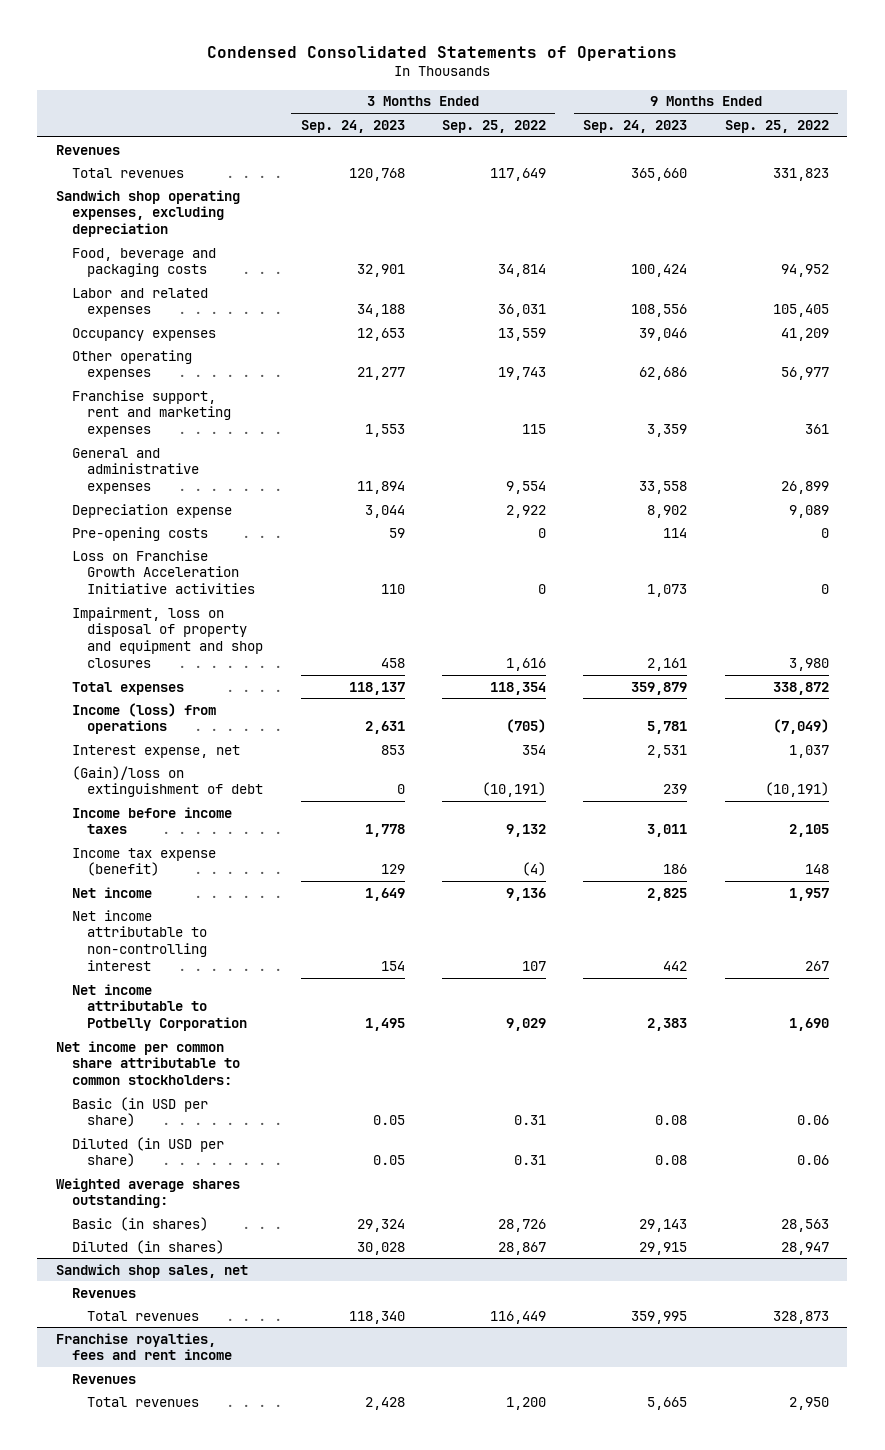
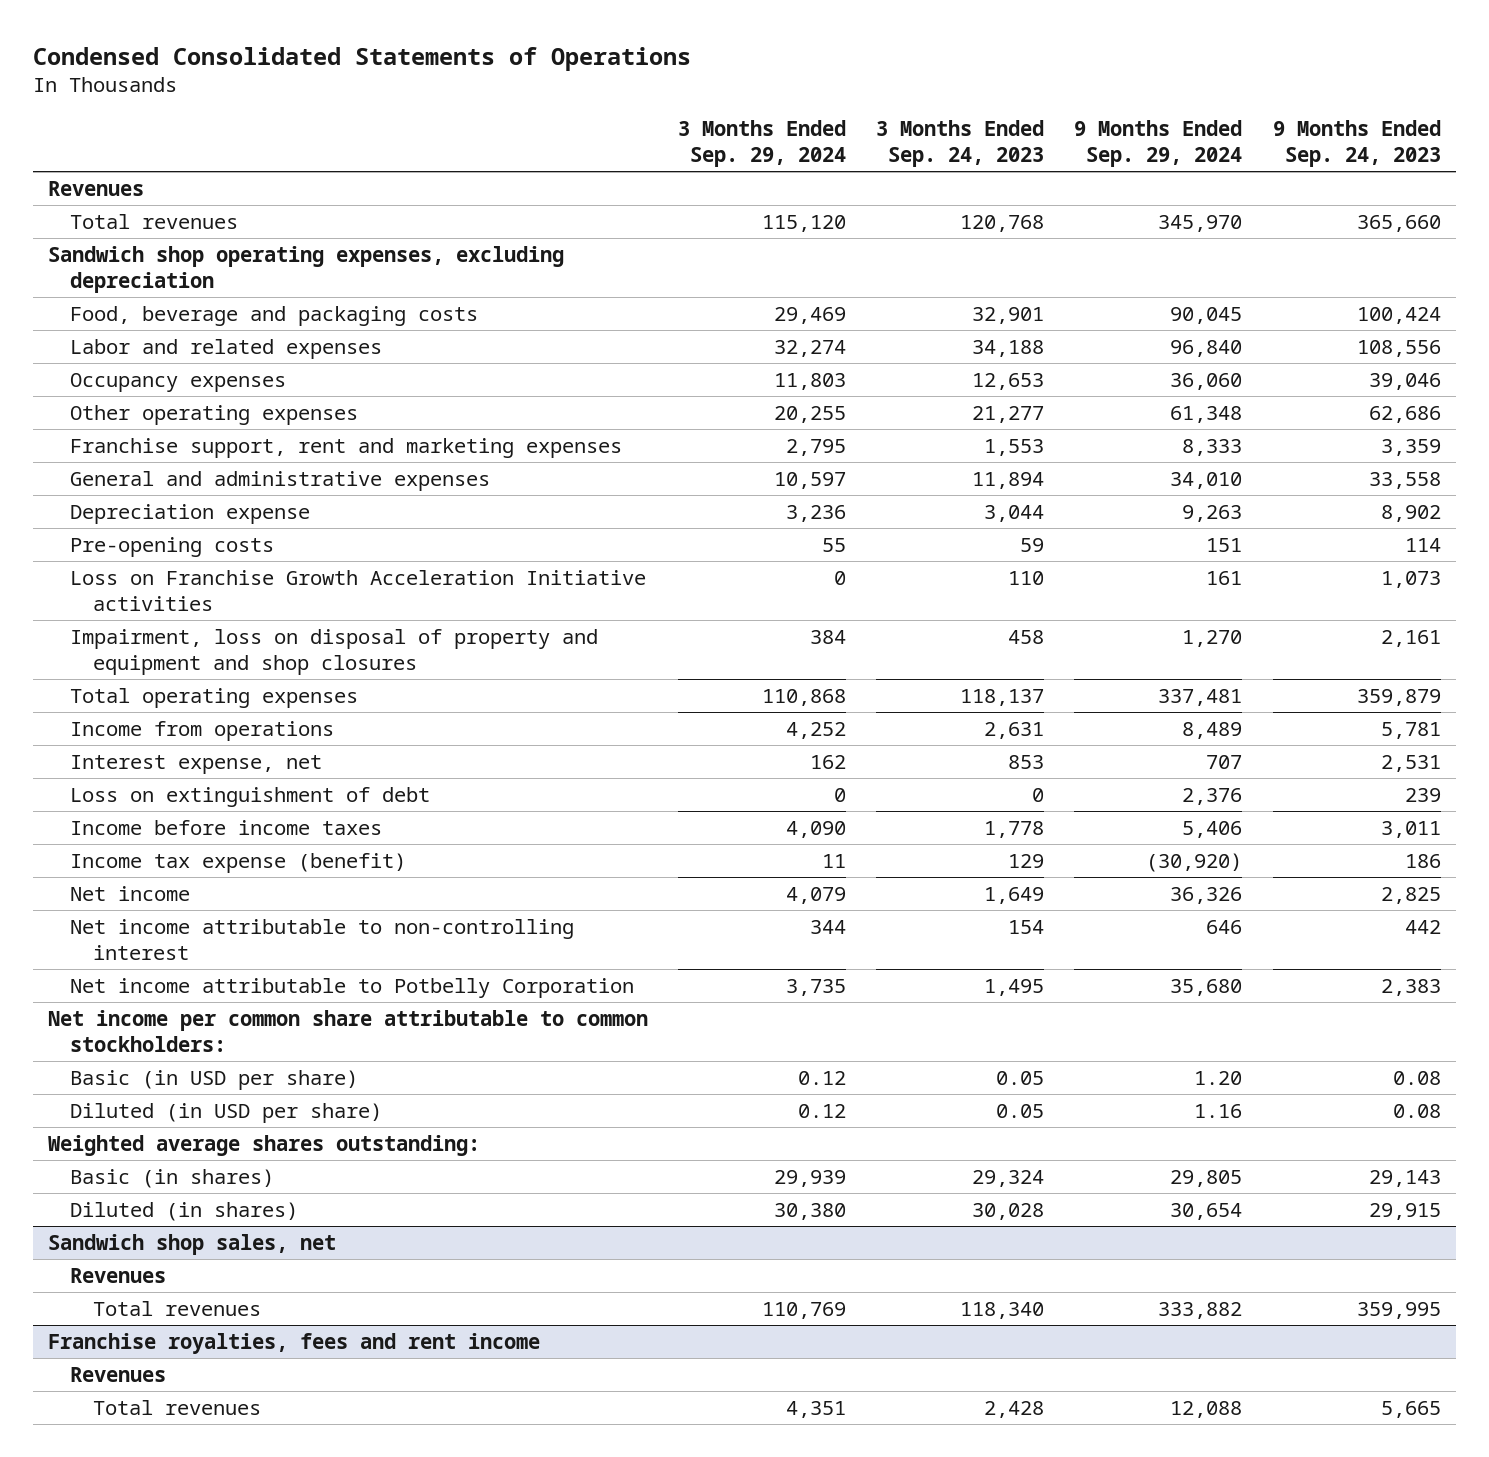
[441,119,546,133] Sep. 25, 2022 -> none
[724,119,829,133] Sep. 25, 2022 -> none
none -> [678,120,847,168] 3 Months Ended Sep. 29, 2024
none -> [1074,120,1243,168] 9 Months Ended Sep. 29, 2024
[71,681,184,695] Total expenses -> [70,687,359,708] Total operating expenses
[71,702,216,735] Income (loss) from operations -> [70,720,335,741] Income from operations
[71,765,264,798] (Gain)/loss on extinguishment of debt -> [70,786,431,807] Loss on extinguishment of debt

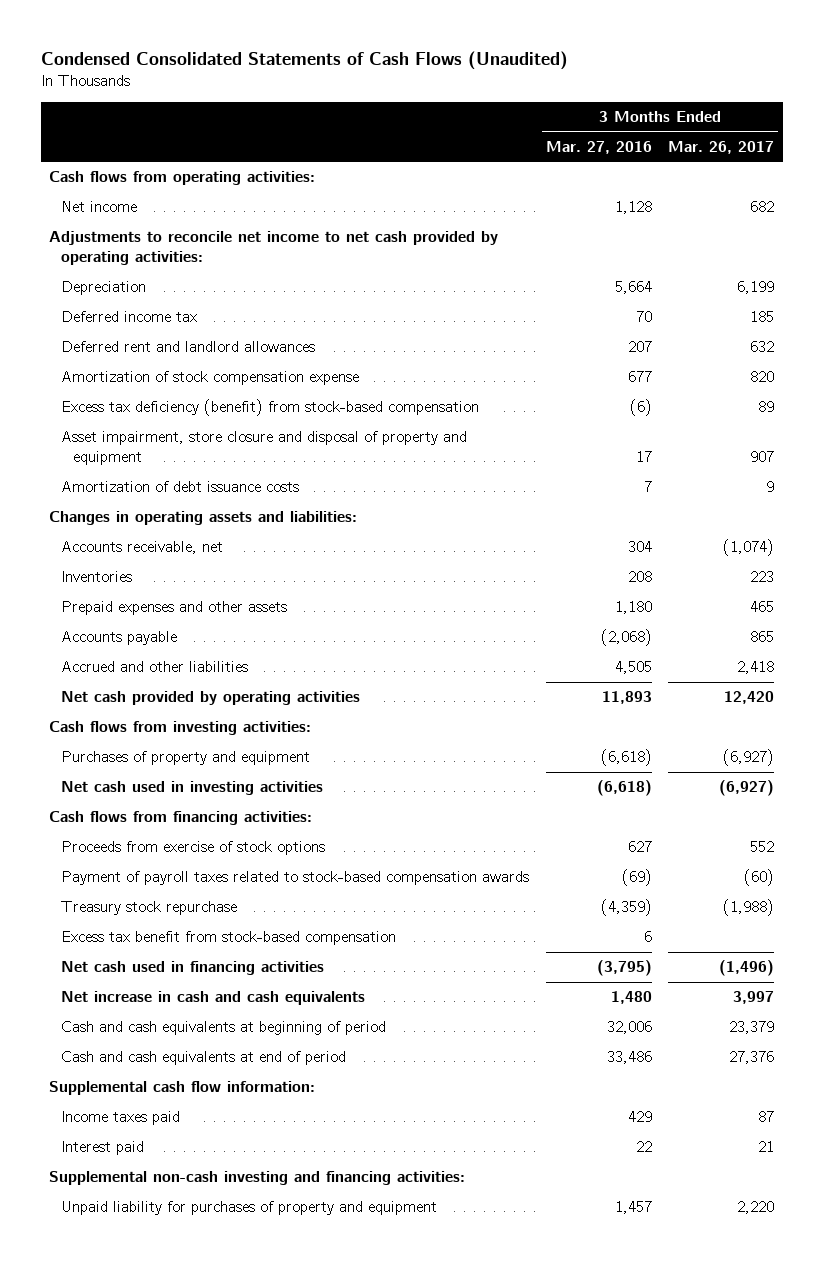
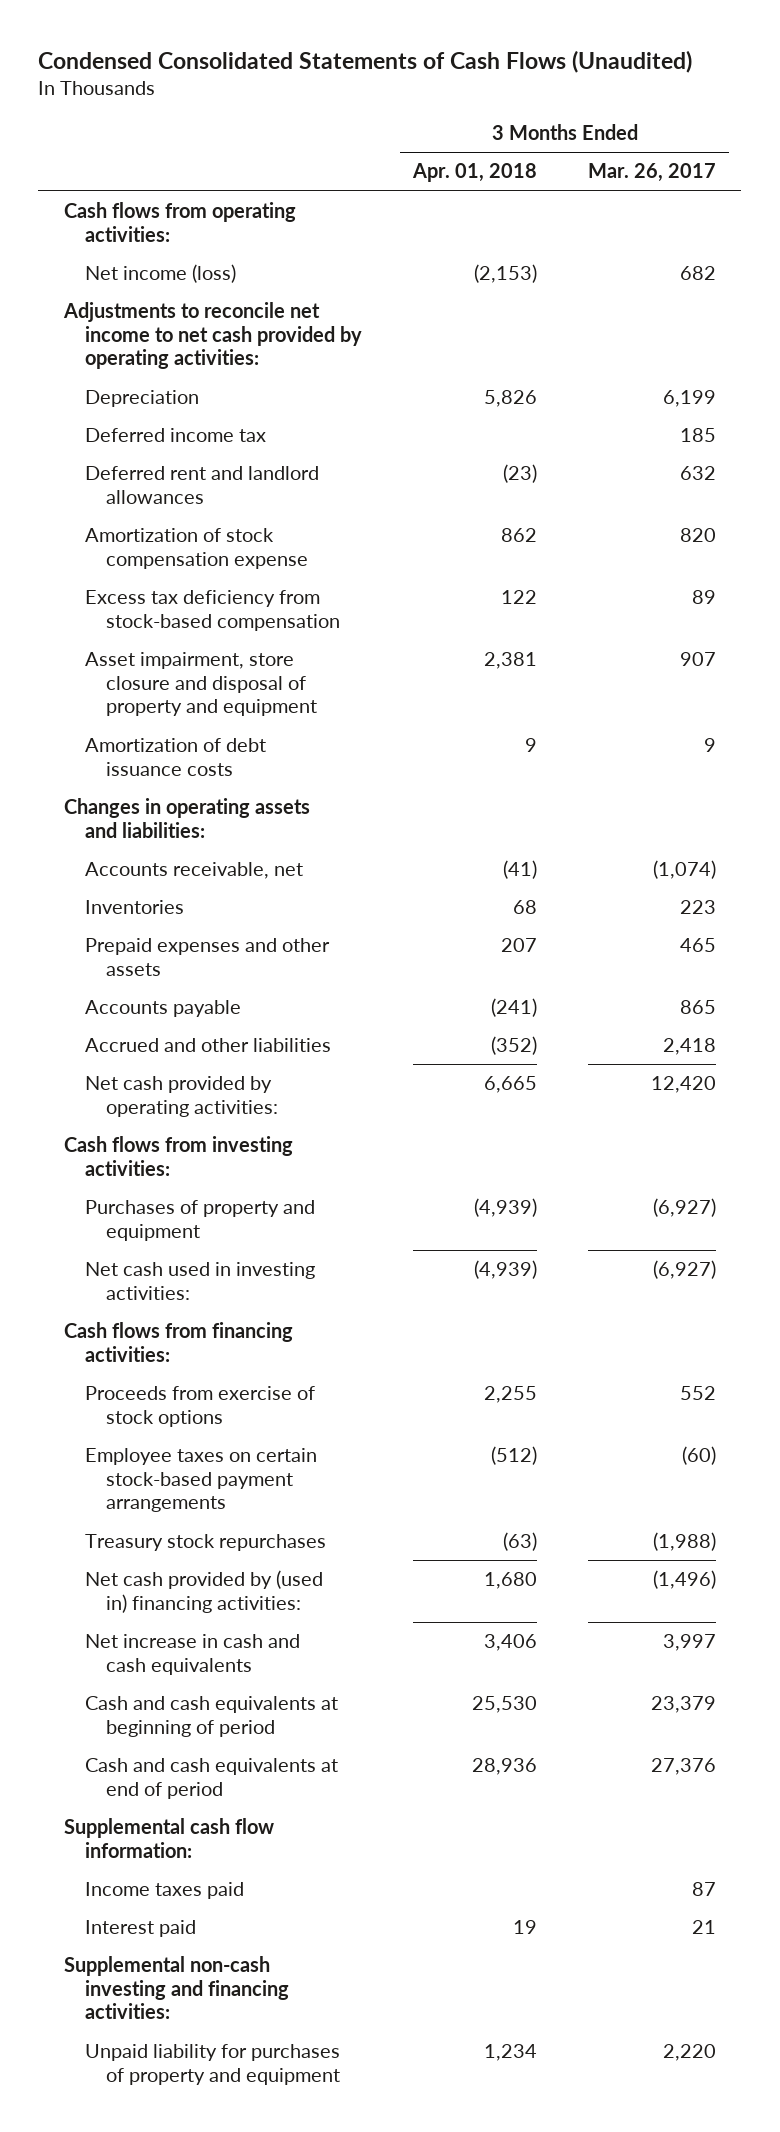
[545,140,652,154] Mar. 27, 2016 -> none
none -> [412,163,538,183] Apr. 01, 2018
[61,201,138,213] Net income -> [85,264,237,284] Net income (loss)
[61,399,480,417] Excess tax deficiency (benefit) from stock-based compensation -> [85,590,341,631] Excess tax deficiency from stock-based compensation
[61,691,361,706] Net cash provided by operating activities -> [85,1076,279,1117] Net cash provided by operating activities:
[61,781,324,796] Net cash used in investing activities -> [85,1262,316,1300] Net cash used in investing activities:
[61,931,397,946] Excess tax benefit from stock-based compensation -> none
[61,871,530,886] Payment of payroll taxes related to stock-based compensation awards -> [85,1448,318,1513] Employee taxes on certain stock-based payment arrangements
[61,901,238,916] Treasury stock repurchase -> [85,1534,327,1552] Treasury stock repurchases
[61,961,325,976] Net cash used in financing activities -> [85,1570,324,1613] Net cash provided by (used in) financing activities:

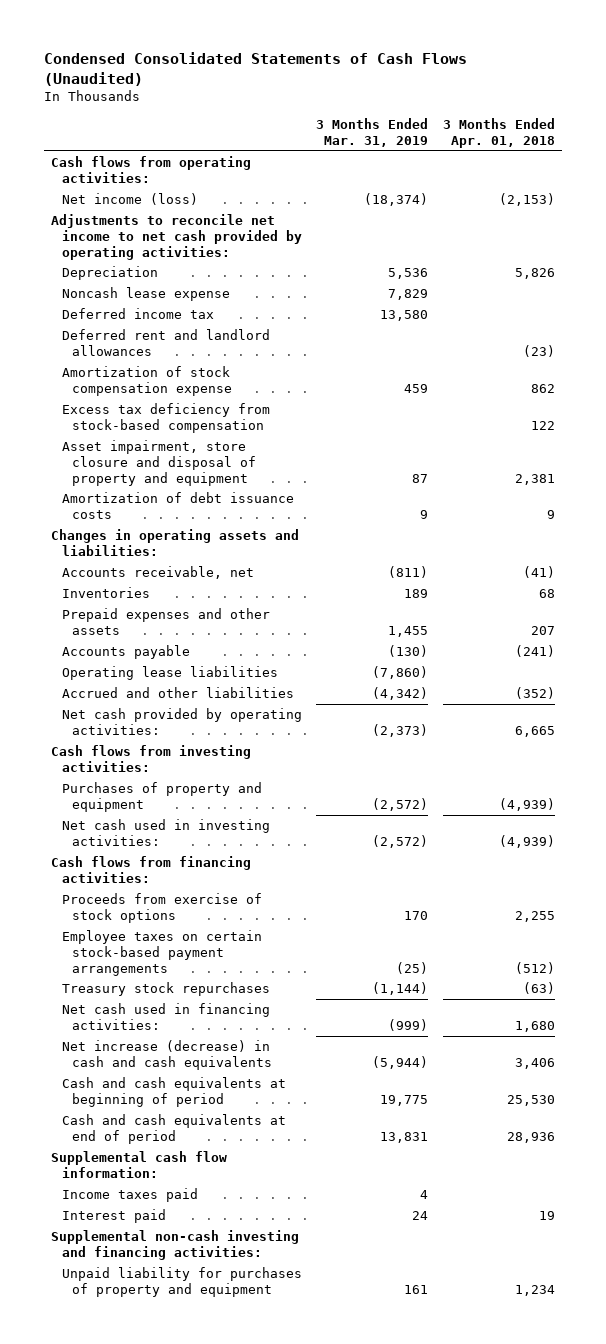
[588,163,717,183] Mar. 26, 2017 -> none
none -> [316,118,429,147] 3 Months Ended Mar. 31, 2019
none -> [61,287,230,302] Noncash lease expense
none -> [61,666,278,681] Operating lease liabilities
[85,1570,324,1613] Net cash provided by (used in) financing activities: -> [61,1003,270,1030] Net cash used in financing activities:
[85,1634,301,1675] Net increase in cash and cash equivalents -> [61,1040,273,1070] Net increase (decrease) in cash and cash equivalents

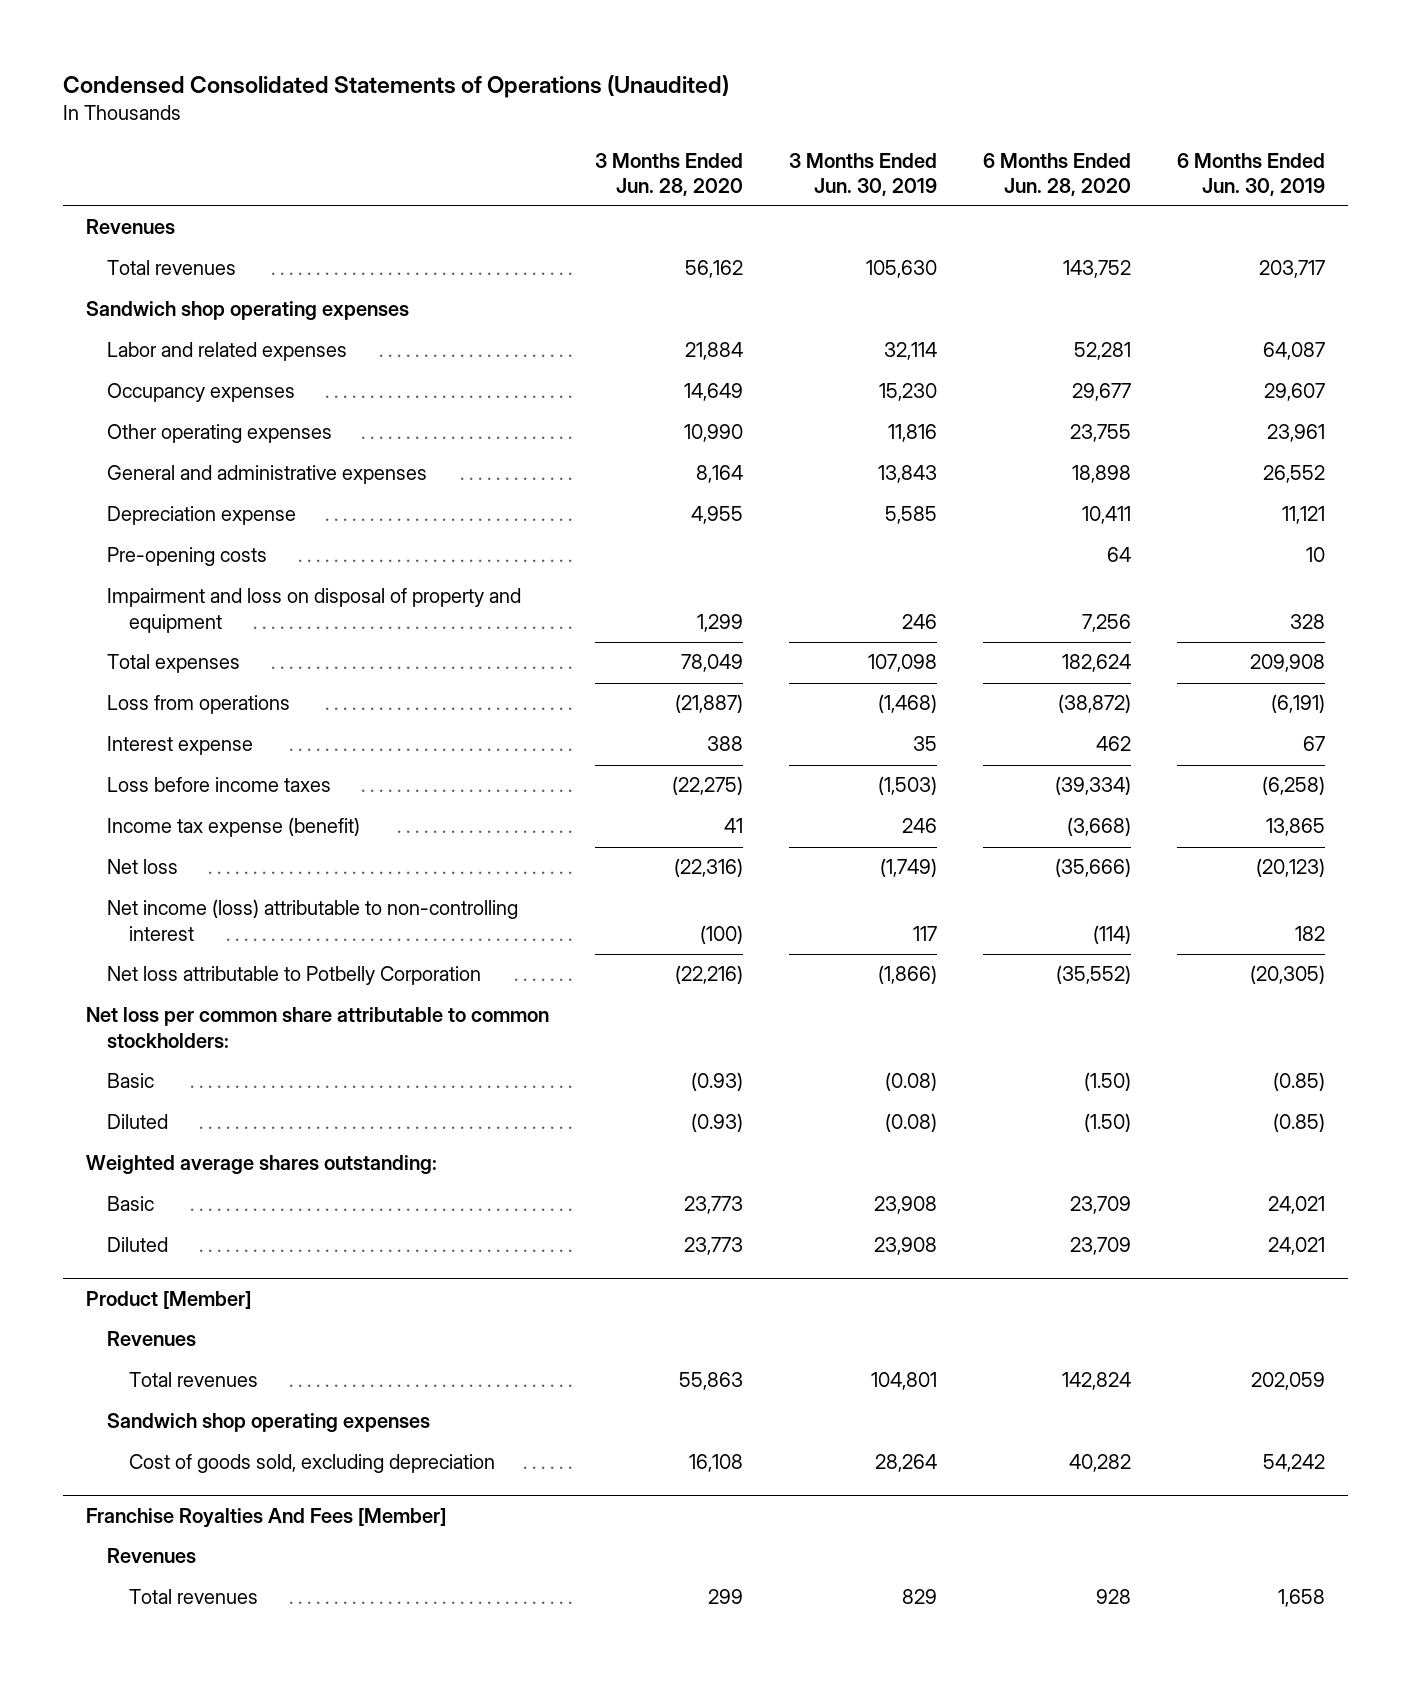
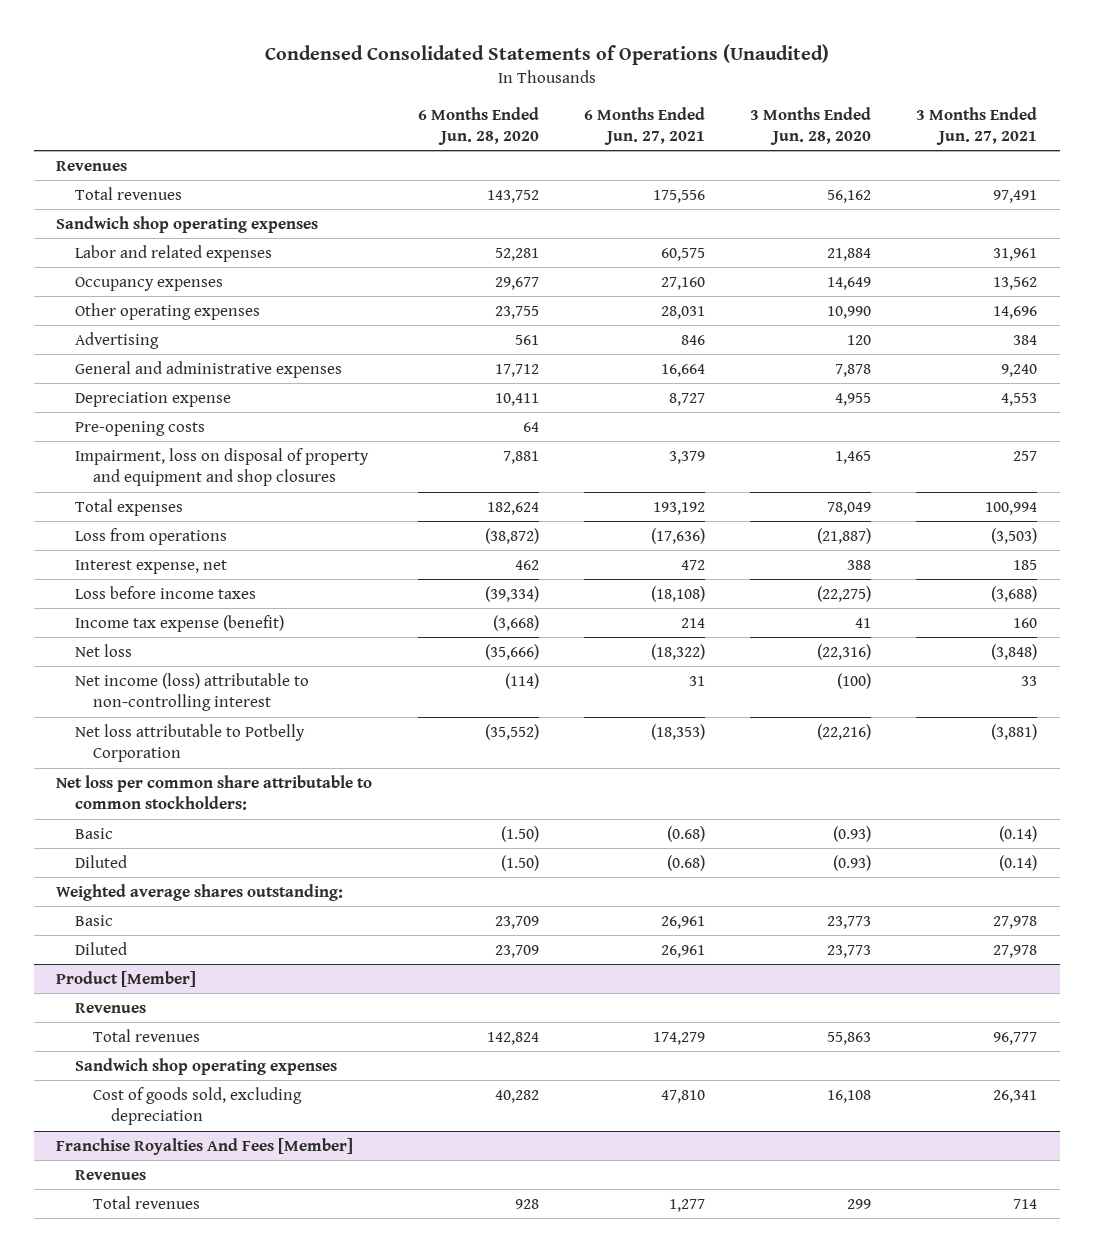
[788,152,937,196] 3 Months Ended Jun. 30, 2019 -> none
[1176,152,1325,196] 6 Months Ended Jun. 30, 2019 -> none
none -> [583,106,705,146] 6 Months Ended Jun. 27, 2021
none -> [916,106,1038,146] 3 Months Ended Jun. 27, 2021
none -> [74,331,159,349] Advertising
[695,465,743,484] 8,164 -> [835,363,872,377] 7,878
[1071,465,1131,484] 18,898 -> [494,363,539,377] 17,712
[107,588,522,633] Impairment and loss on disposal of property and equipment -> [74,447,369,487] Impairment, loss on disposal of property and equipment and shop closures
[696,613,743,632] 1,299 -> [835,450,872,464] 1,465
[1081,613,1131,632] 7,256 -> [502,450,539,464] 7,881
[107,736,254,756] Interest expense -> [74,559,227,574] Interest expense, net

